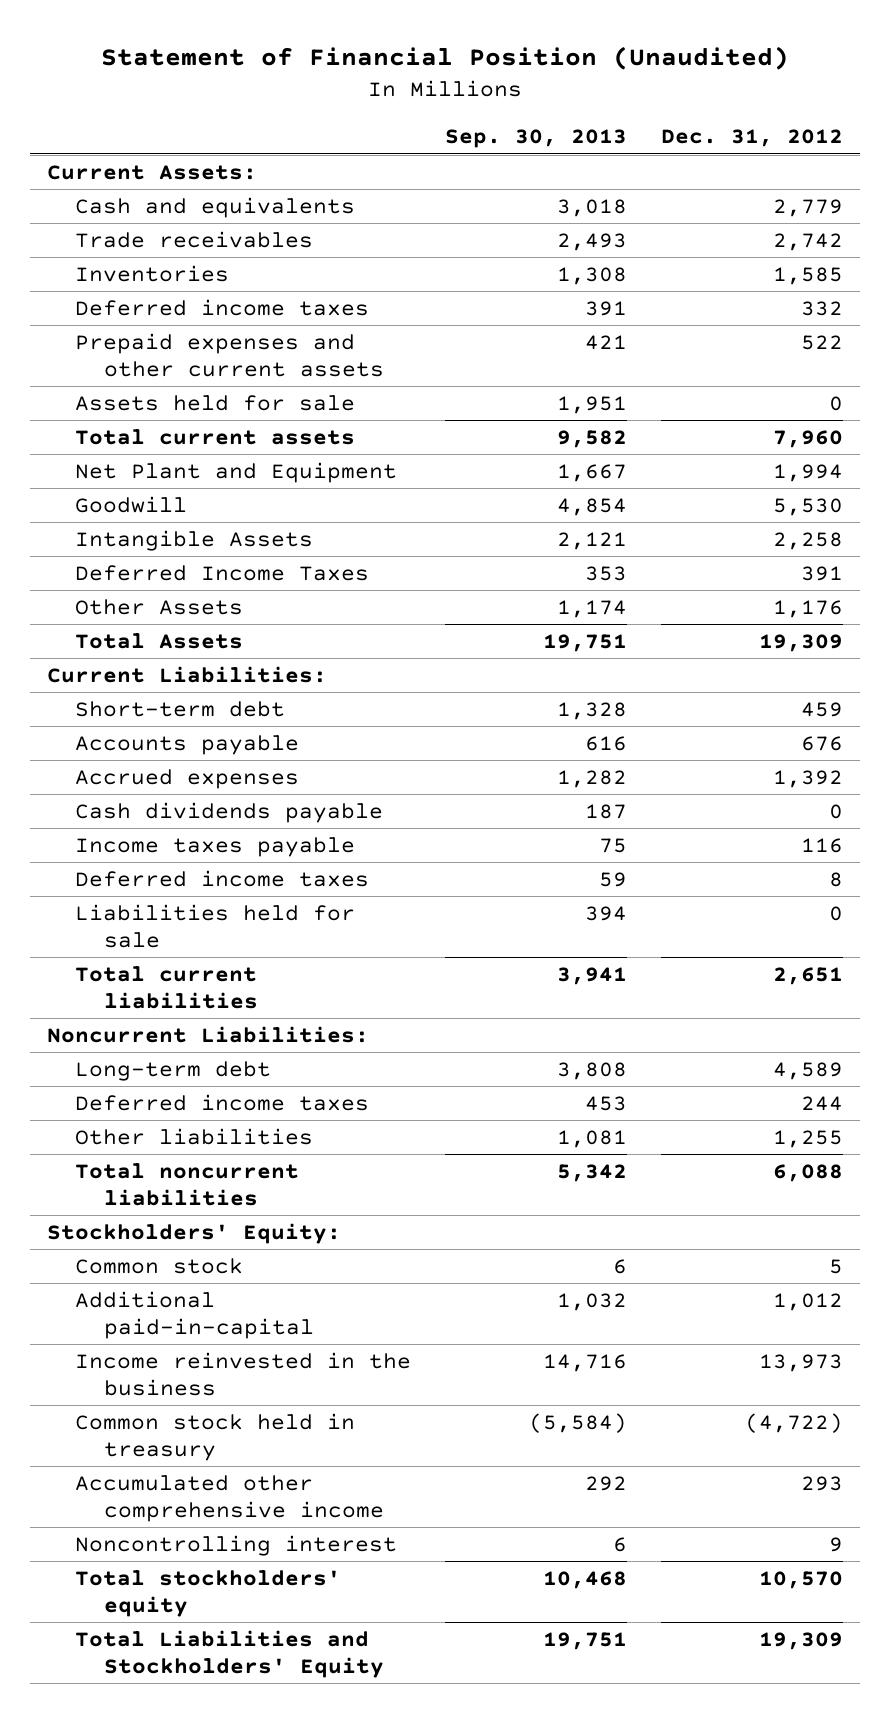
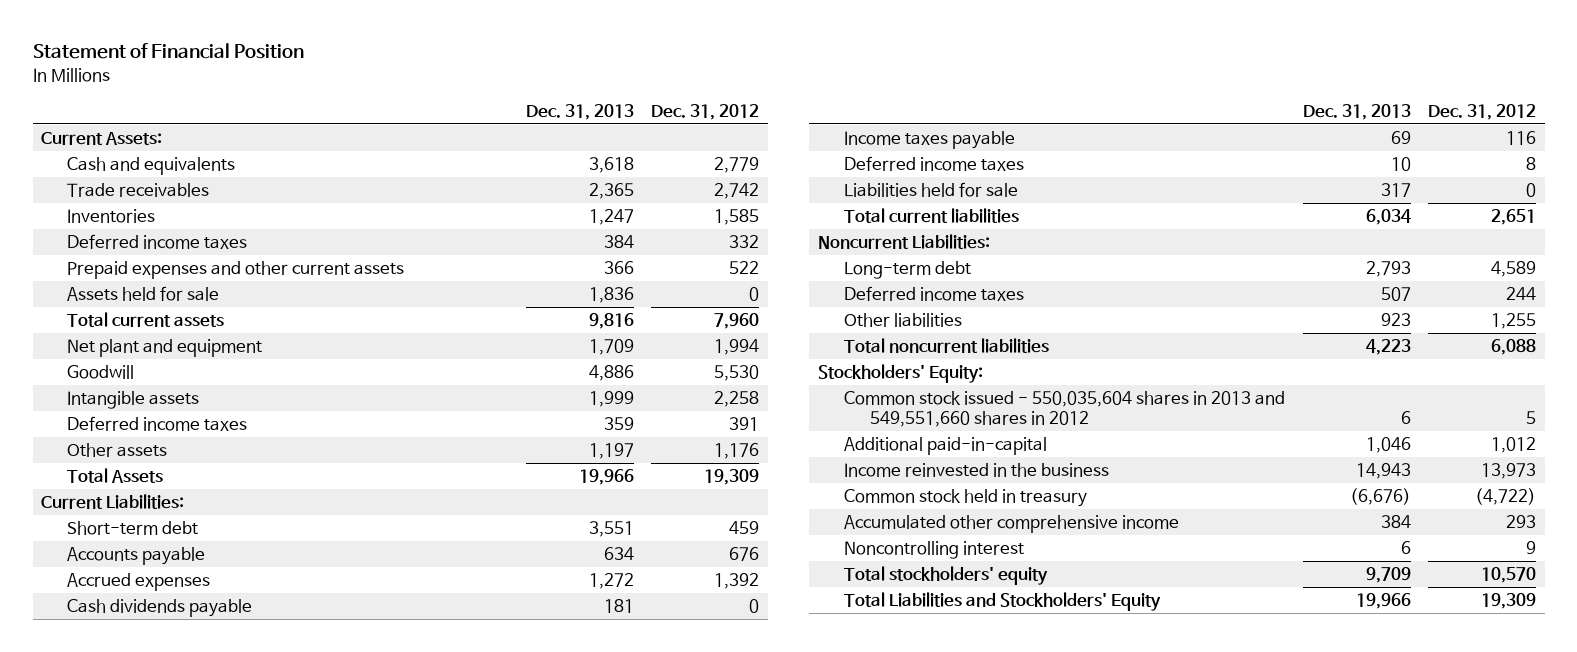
[100,46,789,71] Statement of Financial Position (Unaudited) -> [32,43,304,60] Statement of Financial Position
[445,129,628,149] Sep. 30, 2013 -> none
none -> [525,103,634,120] Dec. 31, 2013
[75,462,398,484] Net Plant and Equipment -> [67,339,263,358] Net plant and equipment
[75,530,314,552] Intangible Assets -> [67,391,200,410] Intangible assets
[75,565,370,582] Deferred Income Taxes -> [67,416,248,432] Deferred income taxes
[75,599,244,616] Other Assets -> [67,443,168,458] Other assets
[75,1258,244,1275] Common stock -> [844,391,1286,427] Common stock issued - 550,035,604 shares in 2013 and 549,551,660 shares in 2012

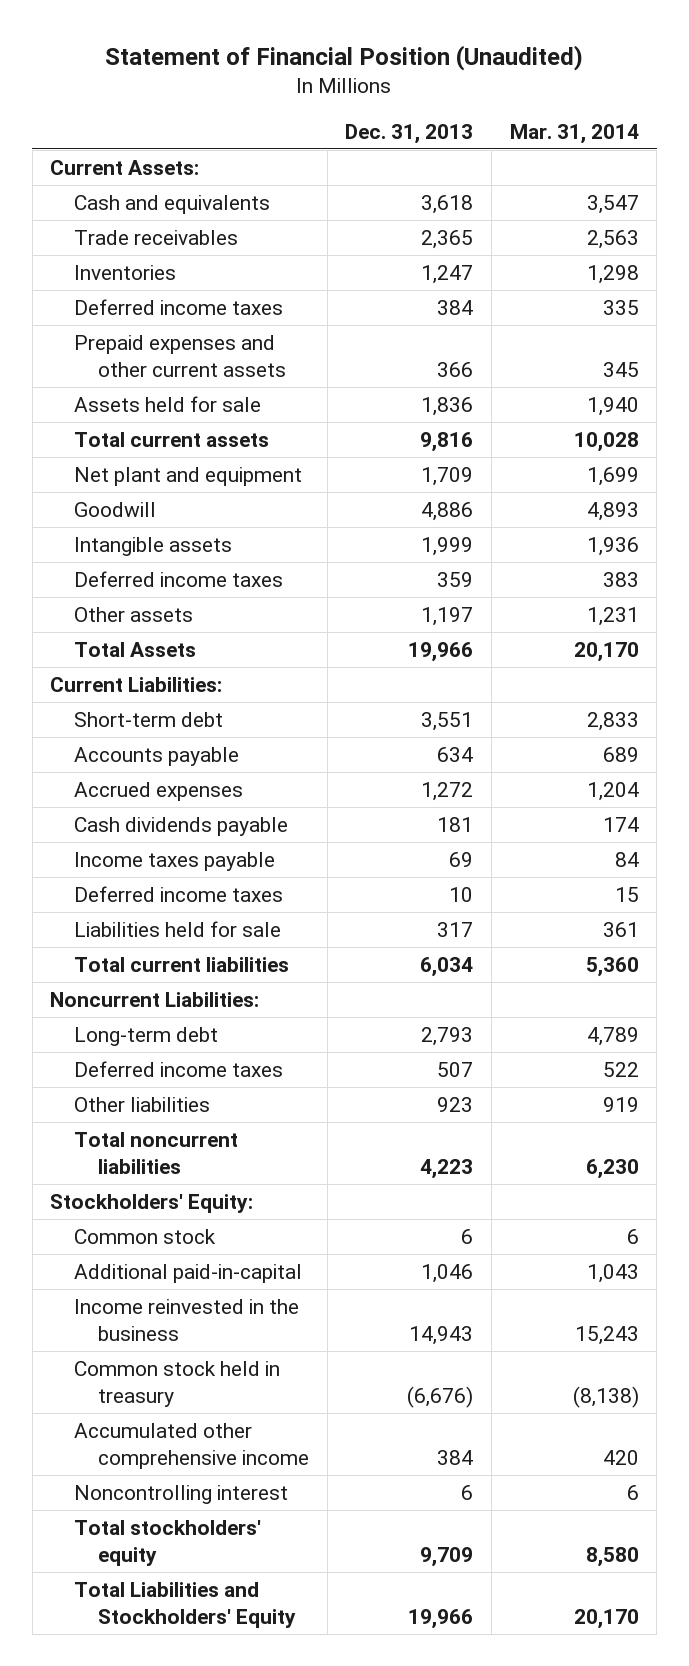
[32,43,304,60] Statement of Financial Position -> [105,44,584,71] Statement of Financial Position (Unaudited)
[651,103,760,120] Dec. 31, 2012 -> none
none -> [509,123,639,144] Mar. 31, 2014
[844,391,1286,427] Common stock issued - 550,035,604 shares in 2013 and 549,551,660 shares in 2012 -> [74,1228,217,1244] Common stock

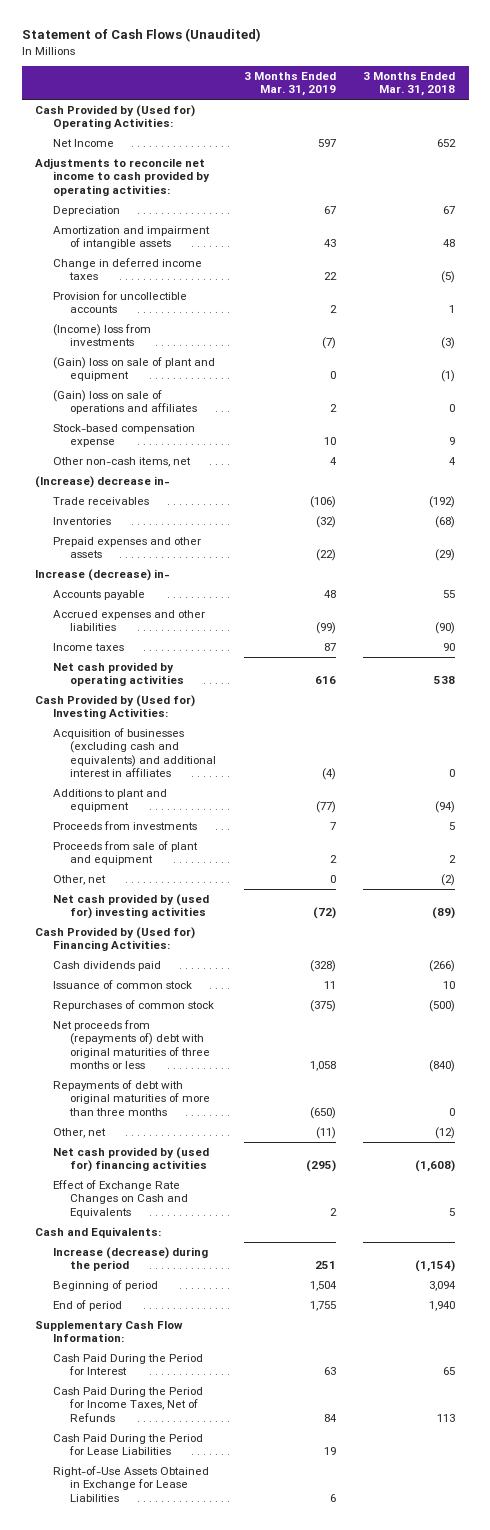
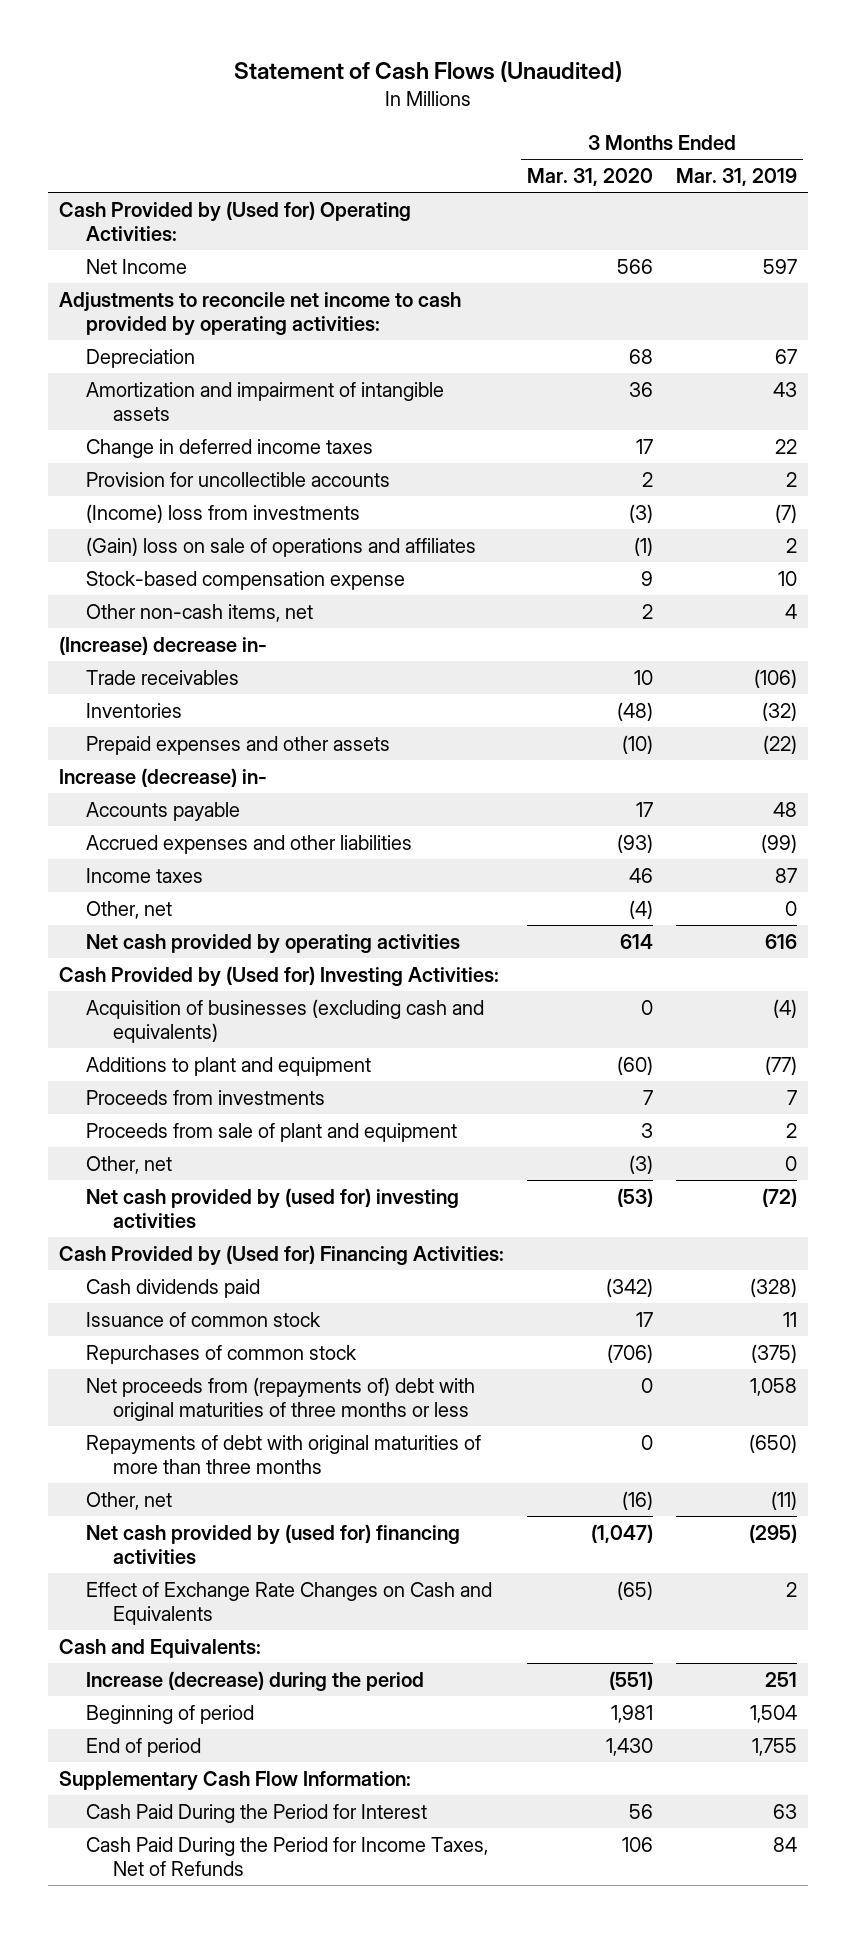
[363,71,456,97] 3 Months Ended Mar. 31, 2018 -> none
none -> [527,168,654,187] Mar. 31, 2020
[52,356,215,382] (Gain) loss on sale of plant and equipment -> none
none -> [86,900,173,919] Other, net
[52,727,217,778] Acquisition of businesses (excluding cash and equivalents) and additional interest in affiliates -> [86,998,485,1043] Acquisition of businesses (excluding cash and equivalents)
[52,1433,203,1456] Cash Paid During the Period for Lease Liabilities -> none
[52,1465,209,1502] Right-of-Use Assets Obtained in Exchange for Lease Liabilities -> none

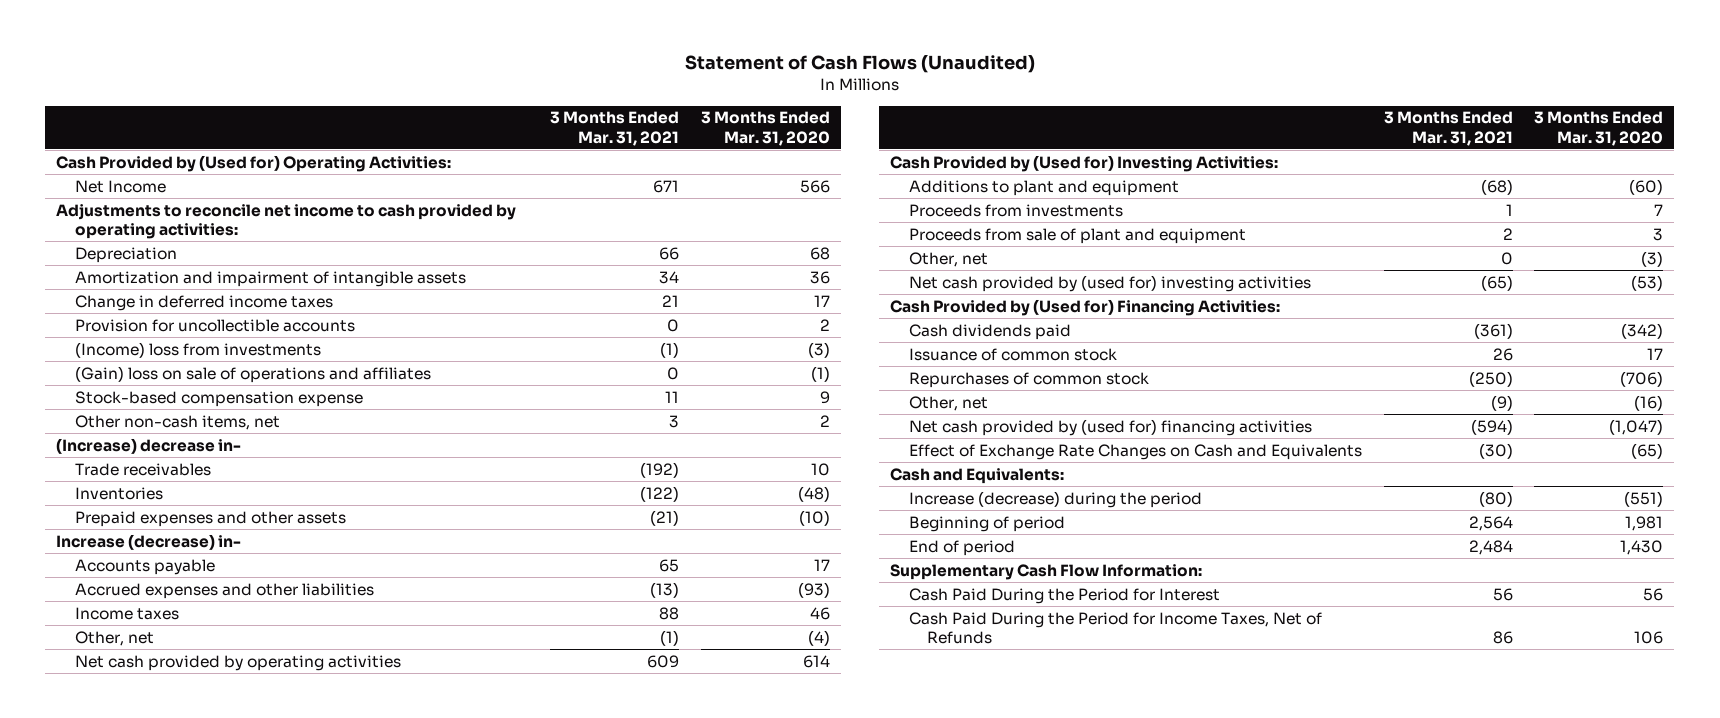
[675,168,797,187] Mar. 31, 2019 -> none
none -> [549,111,679,146] 3 Months Ended Mar. 31, 2021
[86,998,485,1043] Acquisition of businesses (excluding cash and equivalents) -> none
[86,1376,476,1421] Net proceeds from (repayments of) debt with original maturities of three months or less -> none
[86,1434,482,1474] Repayments of debt with original maturities of more than three months -> none

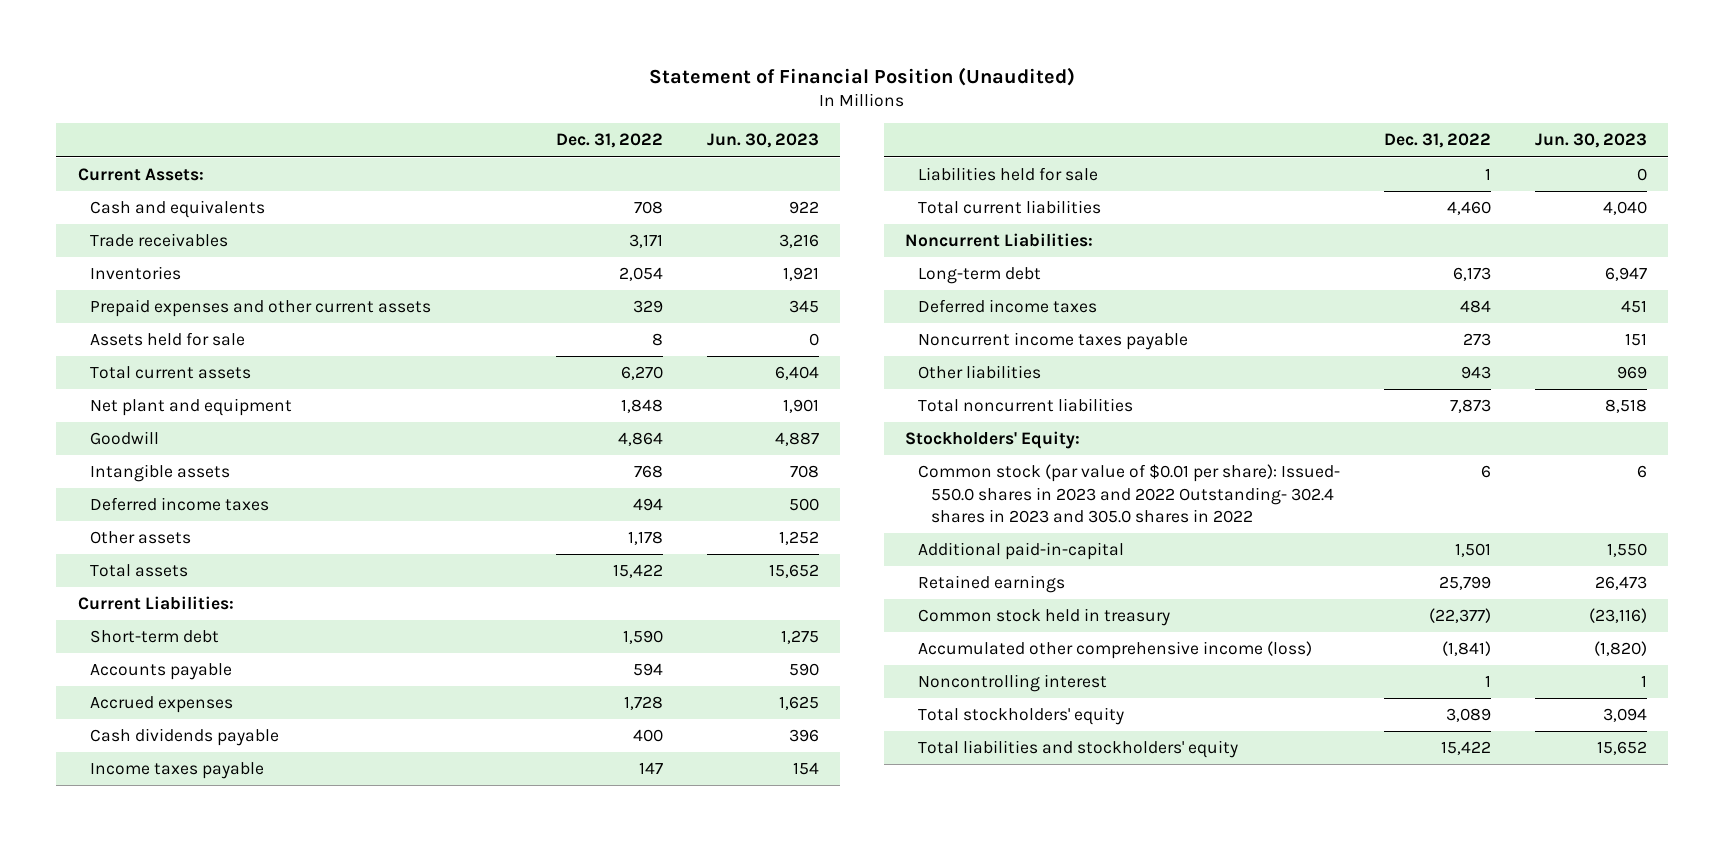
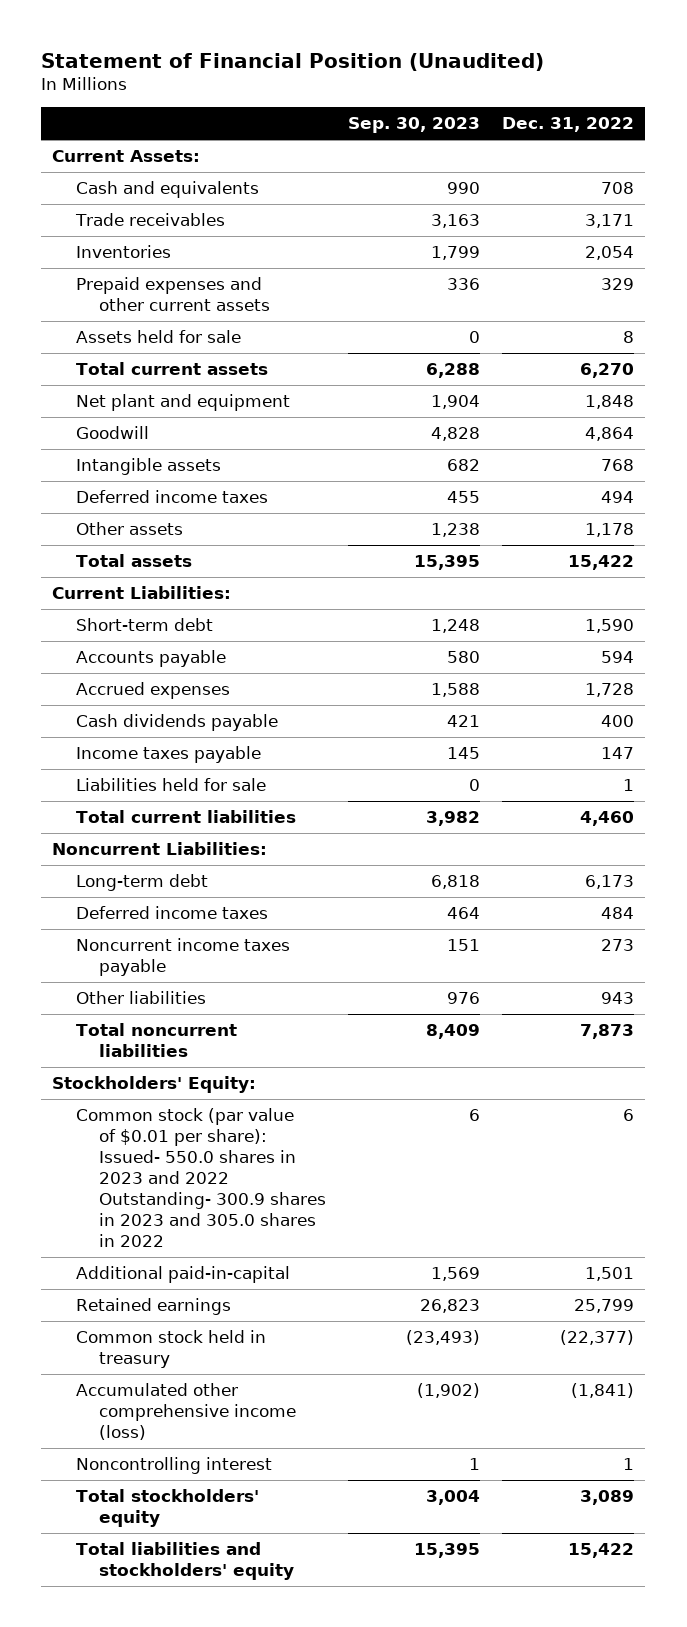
[706,133,819,149] Jun. 30, 2023 -> none
none -> [348,117,481,134] Sep. 30, 2023
[918,464,1341,524] Common stock (par value of $0.01 per share): Issued- 550.0 shares in 2023 and 2022 Outstanding- 302.4 shares in 2023 and 305.0 shares in 2022 -> [75,1108,326,1247] Common stock (par value of $0.01 per share): Issued- 550.0 shares in 2023 and 2022 Outstanding- 300.9 shares in 2023 and 305.0 shares in 2022

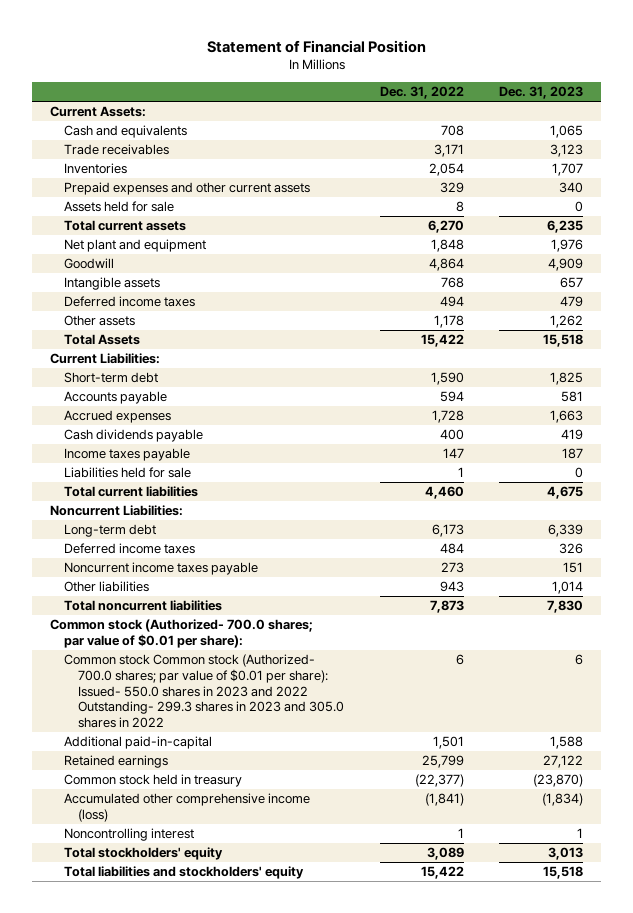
[41,52,545,71] Statement of Financial Position (Unaudited) -> [206,39,426,53] Statement of Financial Position
[348,117,481,134] Sep. 30, 2023 -> none
none -> [499,86,584,100] Dec. 31, 2023
[75,554,192,568] Total assets -> [63,334,140,346] Total Assets
[52,1076,257,1094] Stockholders' Equity: -> none
none -> [49,619,313,648] Common stock (Authorized- 700.0 shares; par value of $0.01 per share):
[75,1108,326,1247] Common stock (par value of $0.01 per share): Issued- 550.0 shares in 2023 and 2022 Outstanding- 300.9 shares in 2023 and 305.0 shares in 2022 -> [63,654,344,728] Common stock Common stock (Authorized- 700.0 shares; par value of $0.01 per share): Issued- 550.0 shares in 2023 and 2022 Outstanding- 299.3 shares in 2023 and 305.0 shares in 2022

